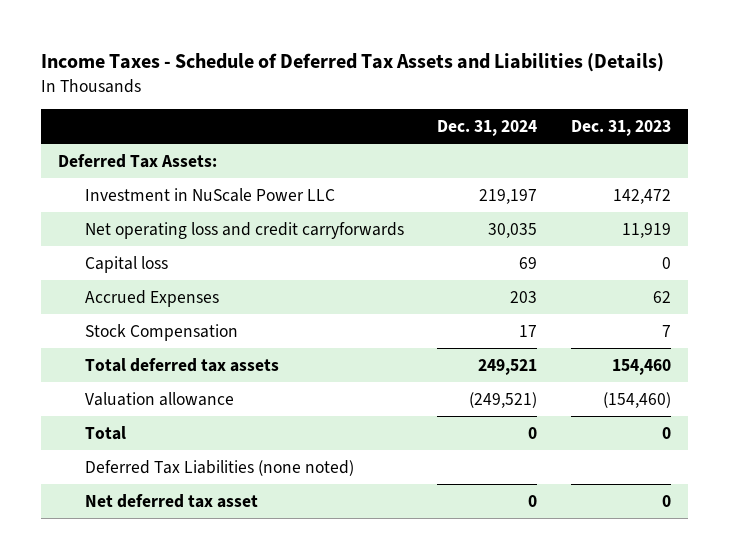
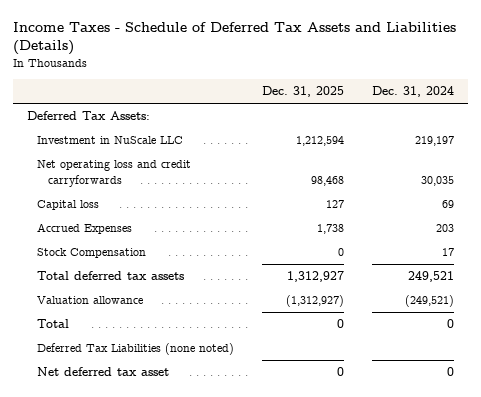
[570,120,671,137] Dec. 31, 2023 -> none
none -> [262,86,345,98] Dec. 31, 2025
[84,187,335,202] Investment in NuScale Power LLC -> [37,136,184,145] Investment in NuScale LLC

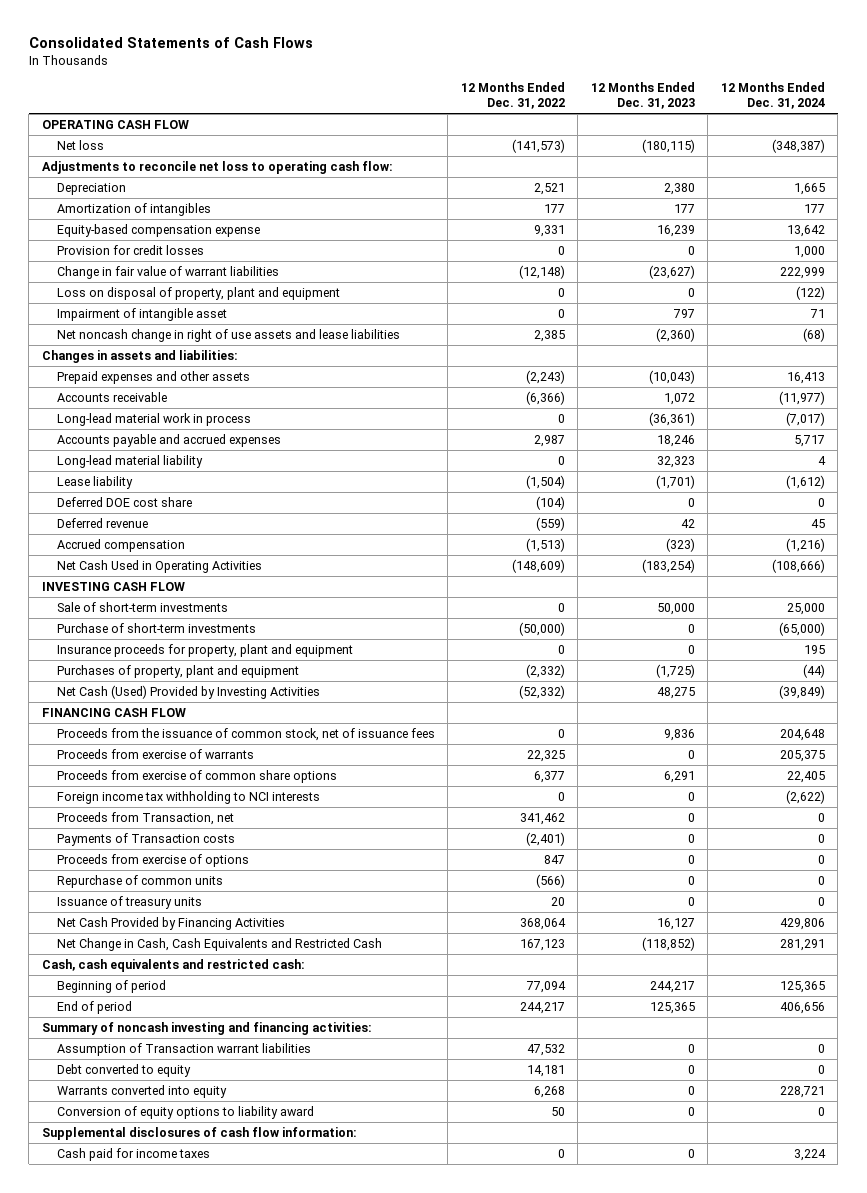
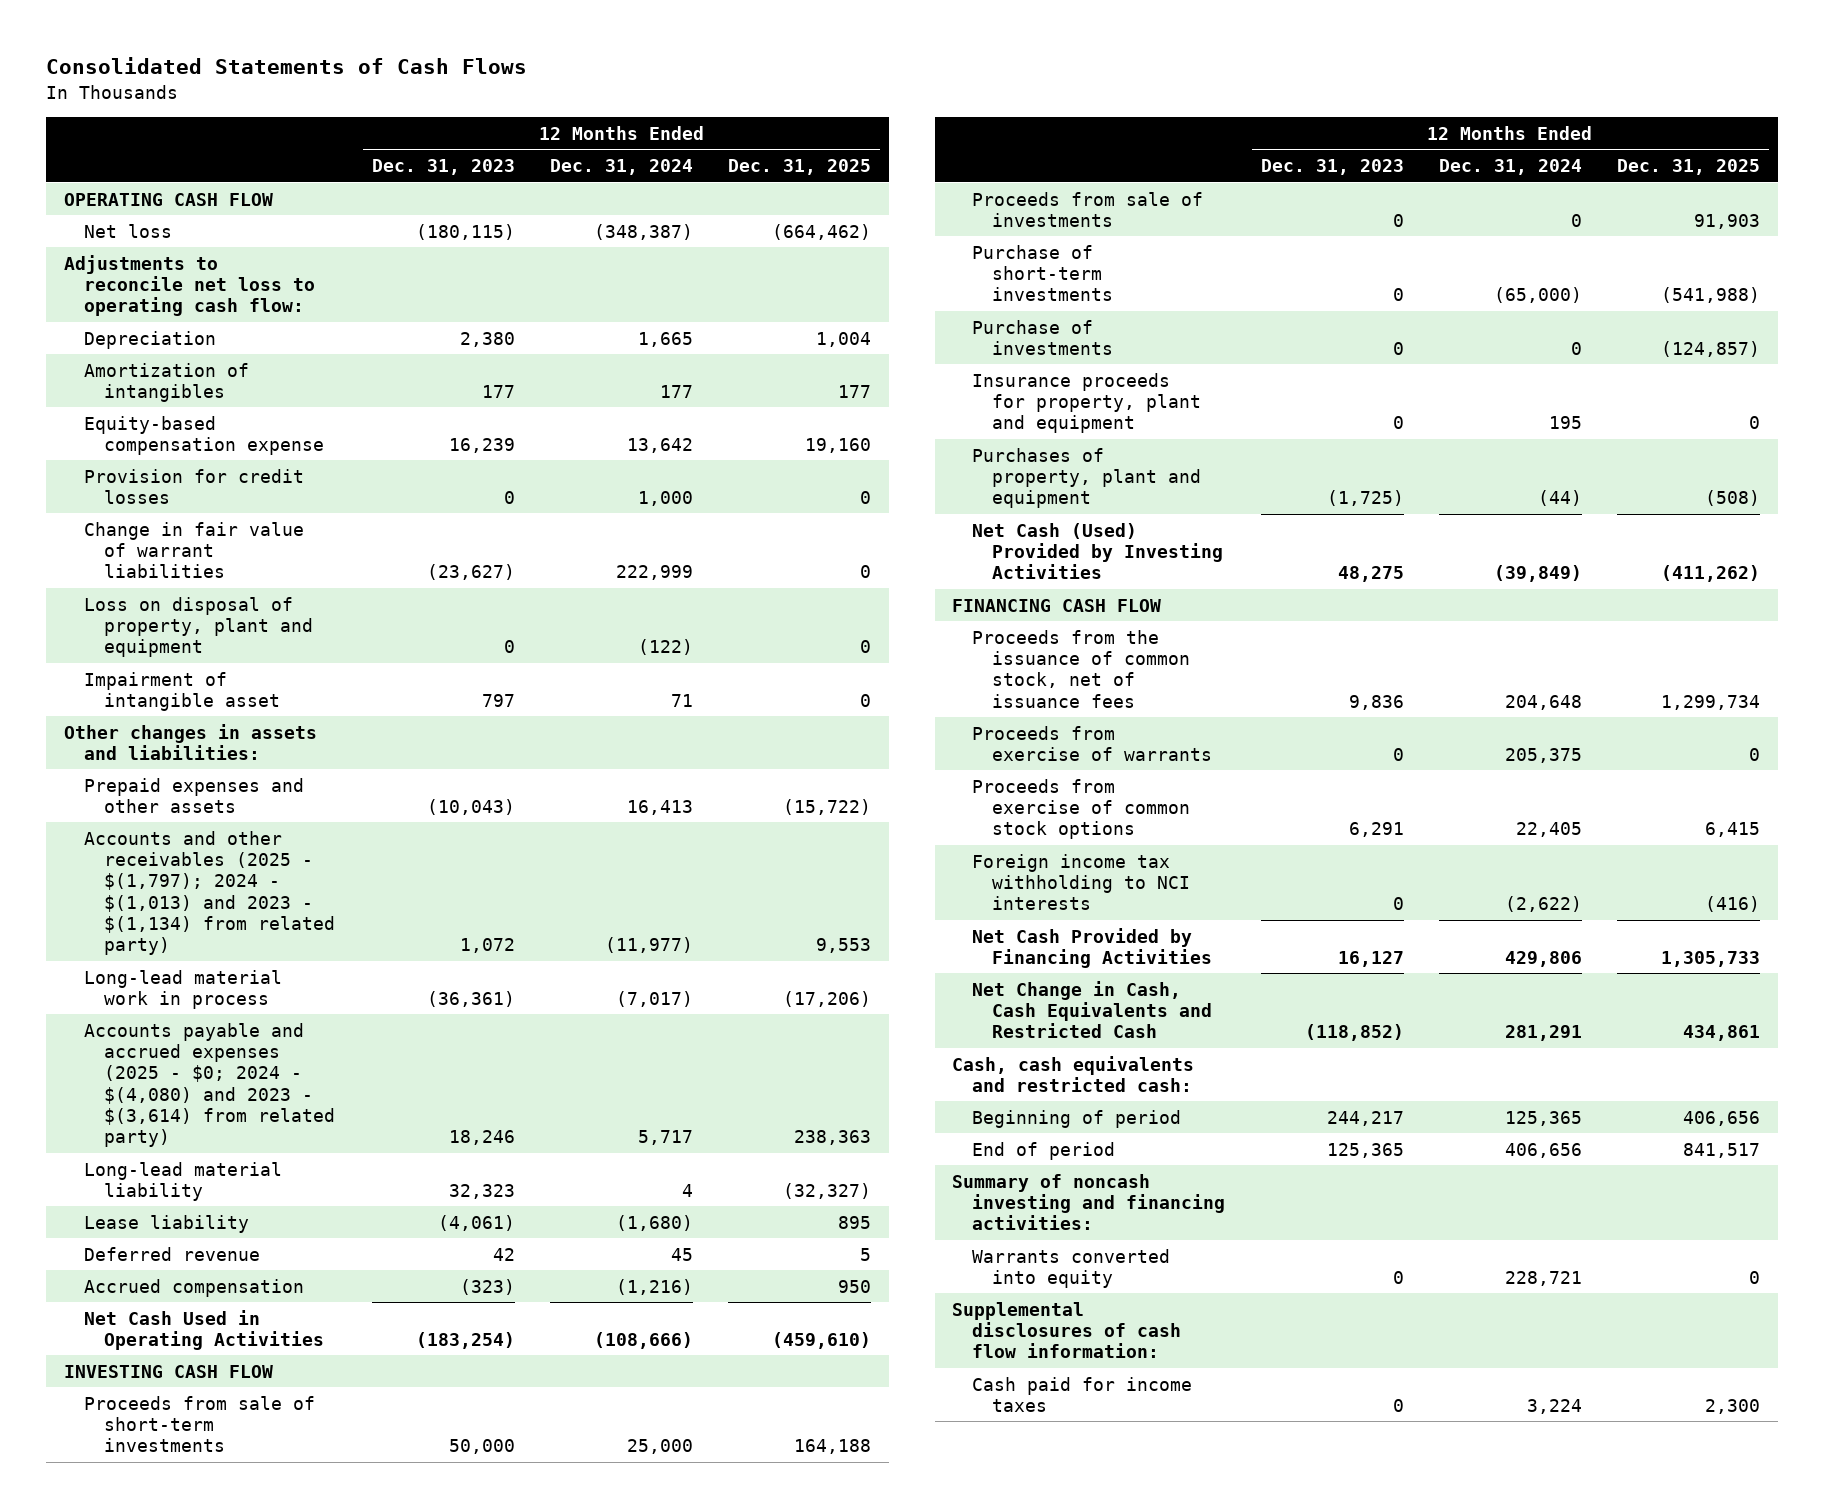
[460,82,565,110] 12 Months Ended Dec. 31, 2022 -> none
none -> [728,159,872,176] Dec. 31, 2025
[56,329,400,343] Net noncash change in right of use assets and lease liabilities -> none
[41,350,238,364] Changes in assets and liabilities: -> [63,723,317,761] Other changes in assets and liabilities:
[56,392,167,403] Accounts receivable -> [83,830,335,956] Accounts and other receivables (2025 - $(1,797); 2024 - $(1,013) and 2023 - $(1,134) from related party)
[56,434,281,448] Accounts payable and accrued expenses -> [83,1022,335,1148] Accounts payable and accrued expenses (2025 - $0; 2024 - $(4,080) and 2023 - $(3,614) from related party)
[56,497,192,508] Deferred DOE cost share -> none
[655,475,695,490] (1,701) -> [437,1214,515,1231] (4,061)
[785,475,825,490] (1,612) -> [616,1214,694,1231] (1,680)
[56,602,228,613] Sale of short-term investments -> [83,1395,315,1453] Proceeds from sale of short-term investments
none -> [972,191,1204,228] Proceeds from sale of investments
none -> [972,319,1114,356] Purchase of investments
[56,770,337,784] Proceeds from exercise of common share options -> [972,778,1191,840] Proceeds from exercise of common stock options
[56,812,234,826] Proceeds from Transaction, net -> none
[56,833,235,847] Payments of Transaction costs -> none
[56,854,249,868] Proceeds from exercise of options -> none
[56,875,223,889] Repurchase of common units -> none
[56,896,202,910] Issuance of treasury units -> none
[56,1043,311,1057] Assumption of Transaction warrant liabilities -> none
[56,1064,191,1078] Debt converted to equity -> none
[56,1106,314,1120] Conversion of equity options to liability award -> none

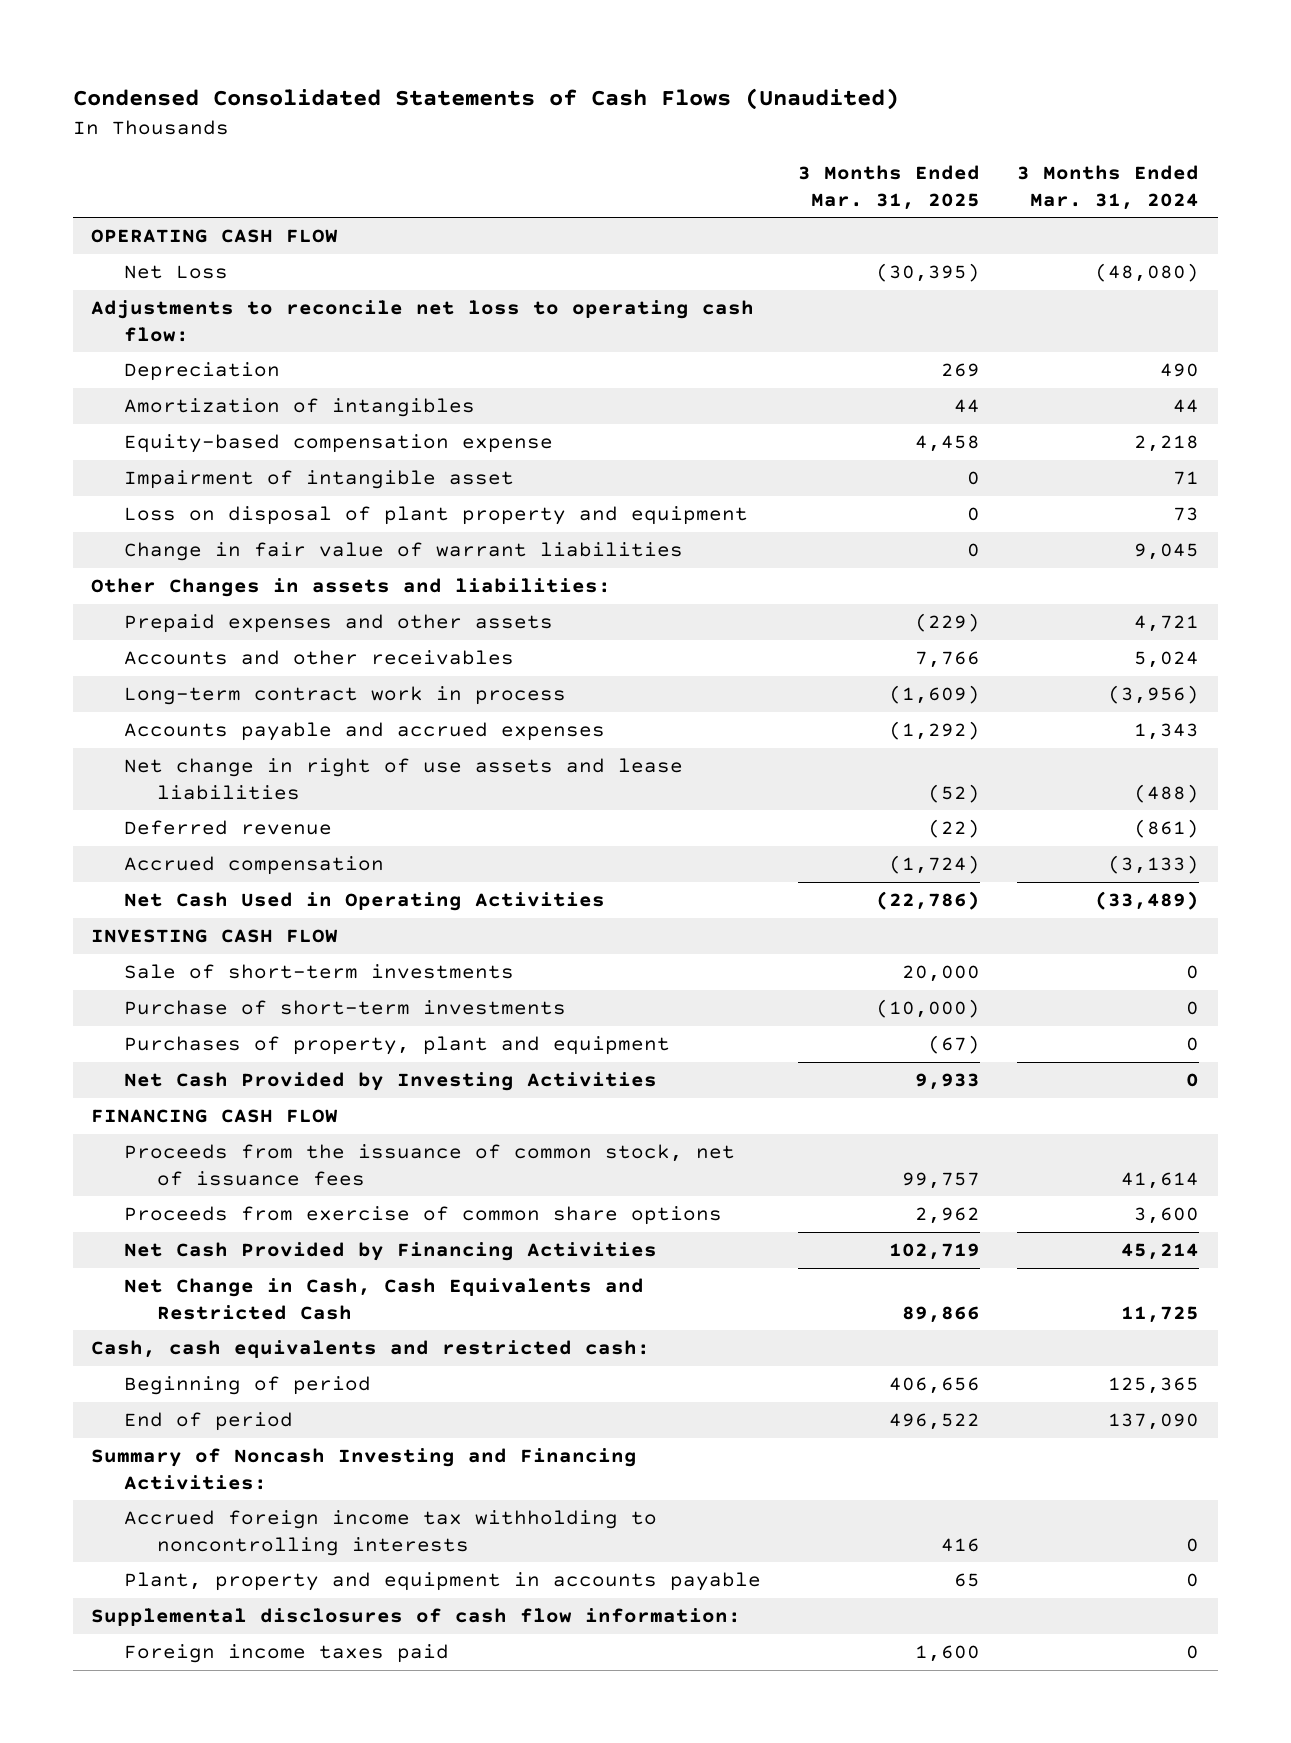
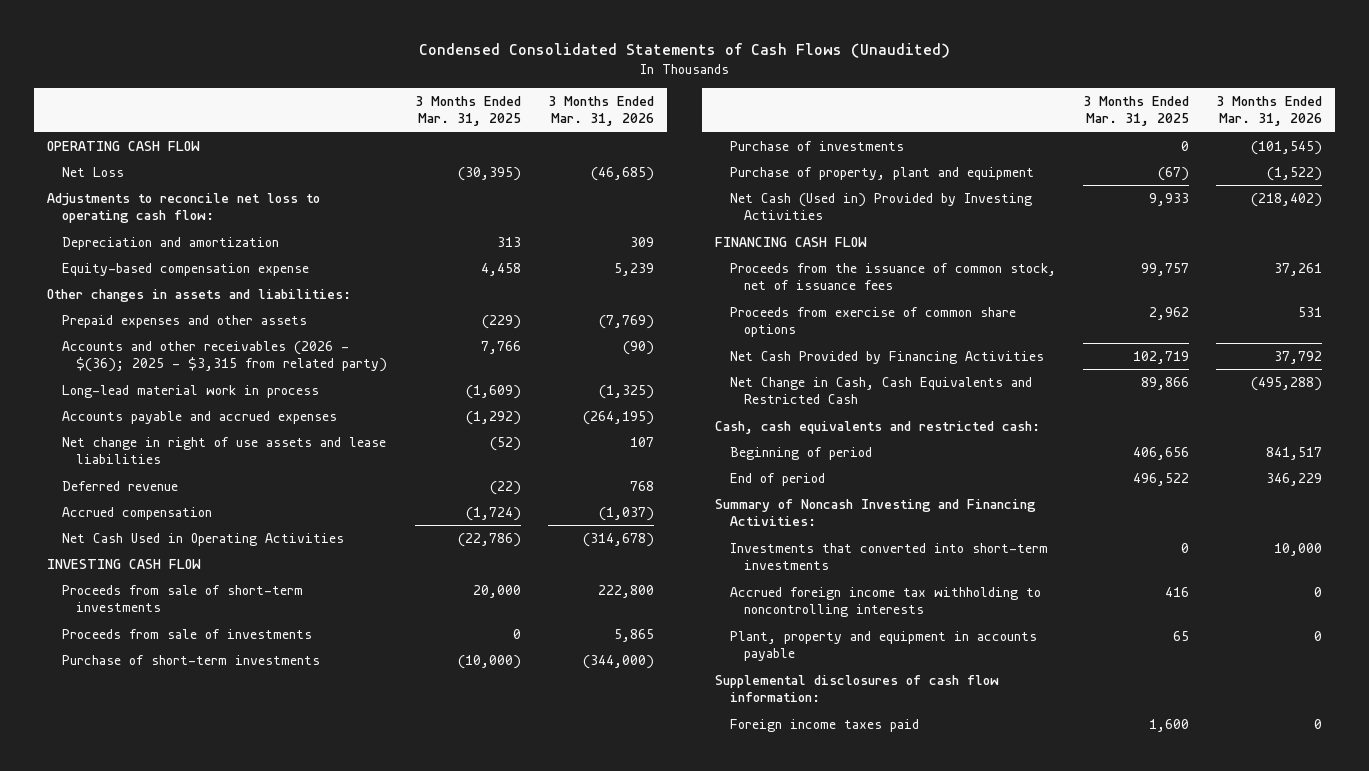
[1017,165,1200,210] 3 Months Ended Mar. 31, 2024 -> none
none -> [547,95,654,127] 3 Months Ended Mar. 31, 2026
[124,362,281,382] Depreciation -> none
[124,398,476,418] Amortization of intangibles -> none
none -> [61,236,279,250] Depreciation and amortization
[124,470,515,490] Impairment of intangible asset -> none
[124,506,749,526] Loss on disposal of plant property and equipment -> none
[124,542,684,562] Change in fair value of warrant liabilities -> none
[91,578,612,598] Other Changes in assets and liabilities: -> [47,288,352,302] Other changes in assets and liabilities:
[124,650,515,666] Accounts and other receivables -> [61,340,388,373] Accounts and other receivables (2026 - $(36); 2025 - $3,315 from related party)
[124,686,567,706] Long-term contract work in process -> [61,384,319,398] Long-lead material work in process
[124,964,515,980] Sale of short-term investments -> [61,584,303,613] Proceeds from sale of short-term investments
none -> [61,628,312,639] Proceeds from sale of investments
none -> [729,140,904,151] Purchase of investments
[124,1036,671,1056] Purchases of property, plant and equipment -> [729,166,1034,180] Purchase of property, plant and equipment
[124,1072,658,1092] Net Cash Provided by Investing Activities -> [729,192,1032,221] Net Cash (Used in) Provided by Investing Activities
none -> [729,542,1048,571] Investments that converted into short-term investments

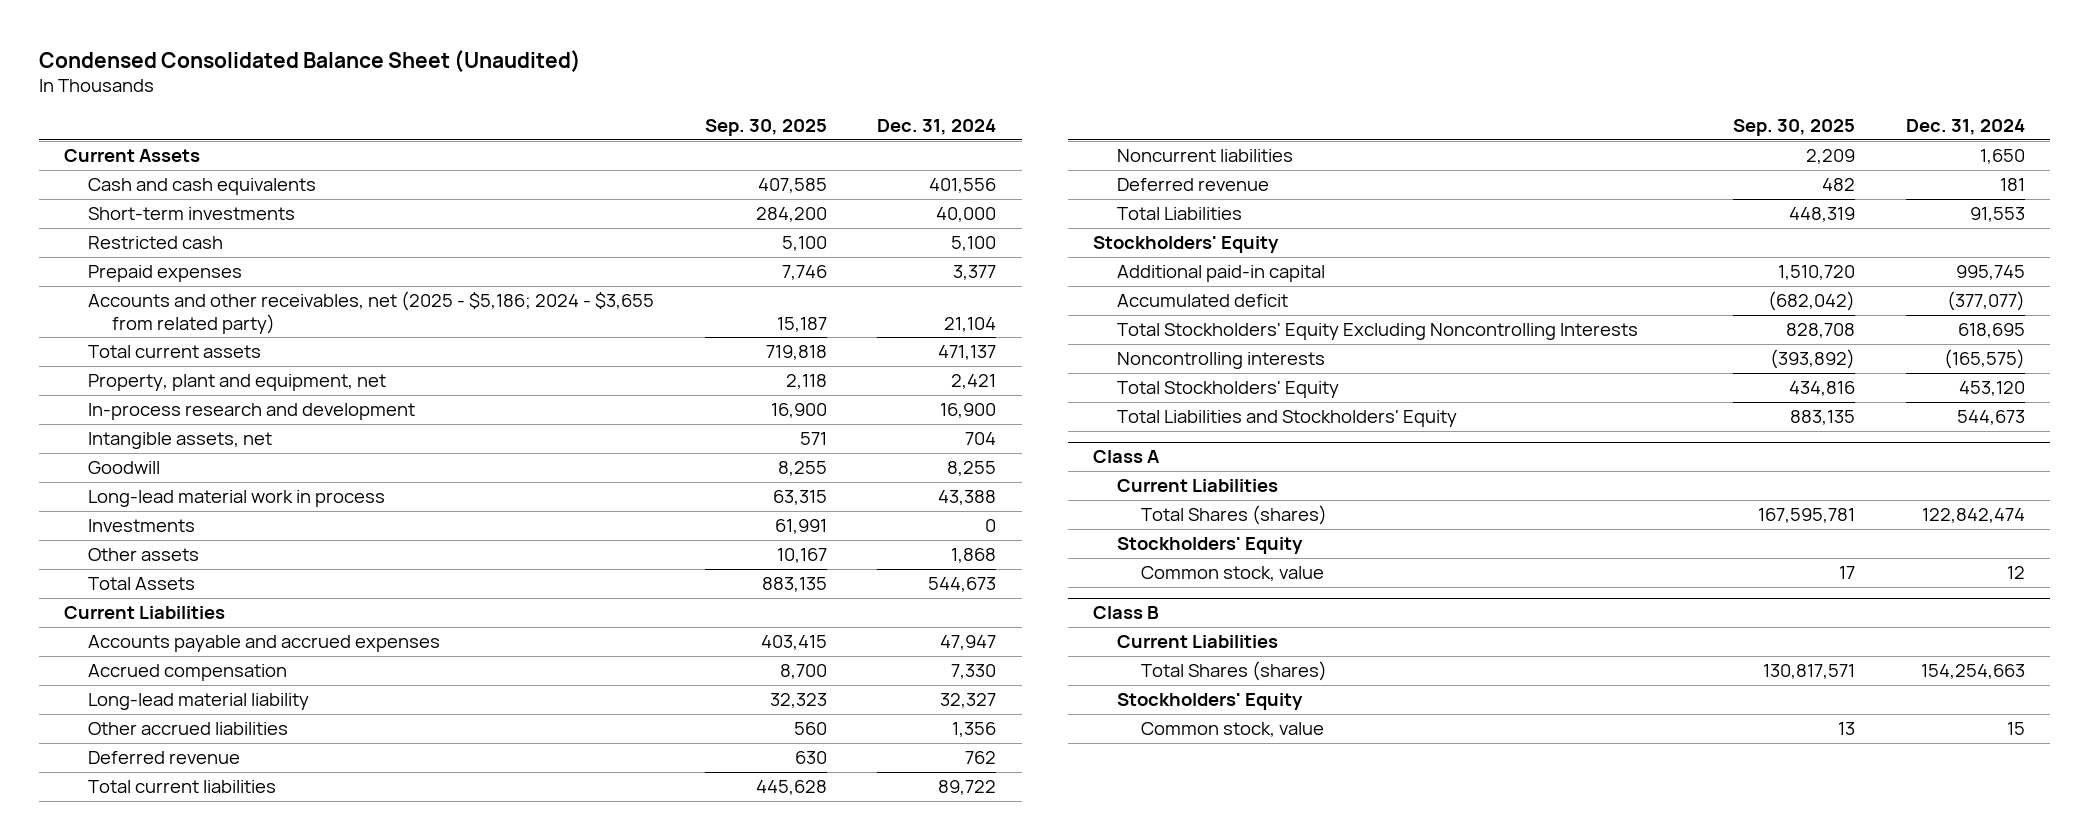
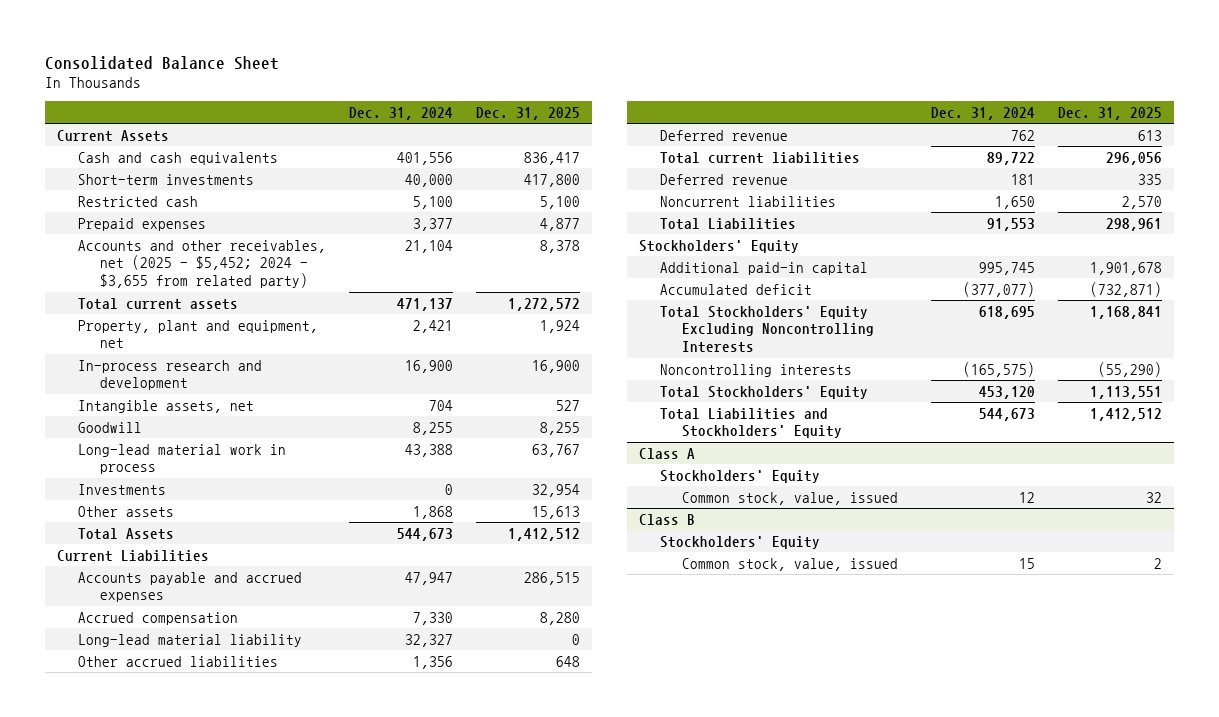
[39,49,582,72] Condensed Consolidated Balance Sheet (Unaudited) -> [45,55,280,70] Consolidated Balance Sheet
[704,119,827,137] Sep. 30, 2025 -> none
none -> [476,107,581,121] Dec. 31, 2025
[88,291,655,334] Accounts and other receivables, net (2025 - $5,186; 2024 - $3,655 from related party) -> [78,239,327,289] Accounts and other receivables, net (2025 - $5,452; 2024 - $3,655 from related party)
[1116,149,1293,163] Noncurrent liabilities -> [660,195,837,207] Noncurrent liabilities
[1116,479,1278,493] Current Liabilities -> none
[1140,505,1327,526] Total Shares (shares) -> none
[1140,566,1324,582] Common stock, value -> [681,491,898,505] Common stock, value, issued
[1116,635,1278,649] Current Liabilities -> none
[1140,661,1327,682] Total Shares (shares) -> none
[1140,722,1324,738] Common stock, value -> [681,557,898,571] Common stock, value, issued

